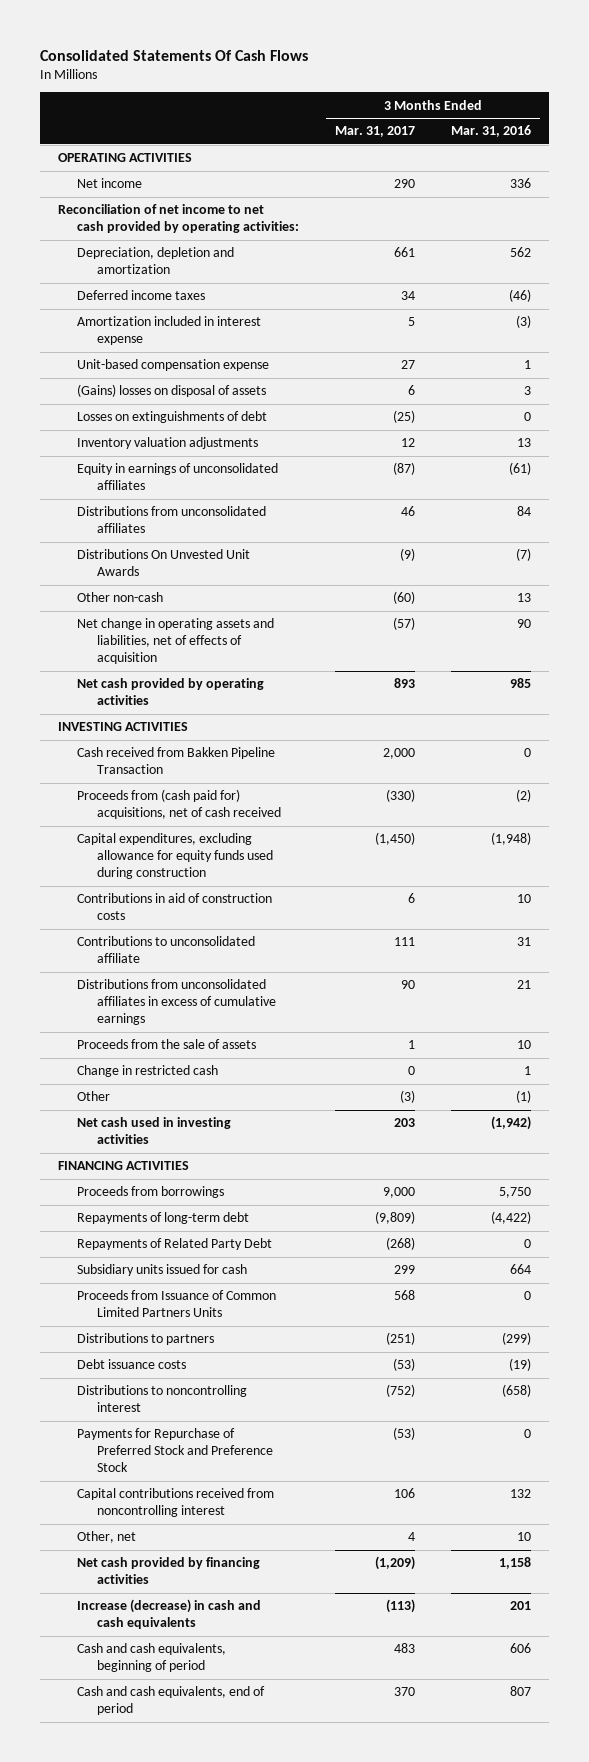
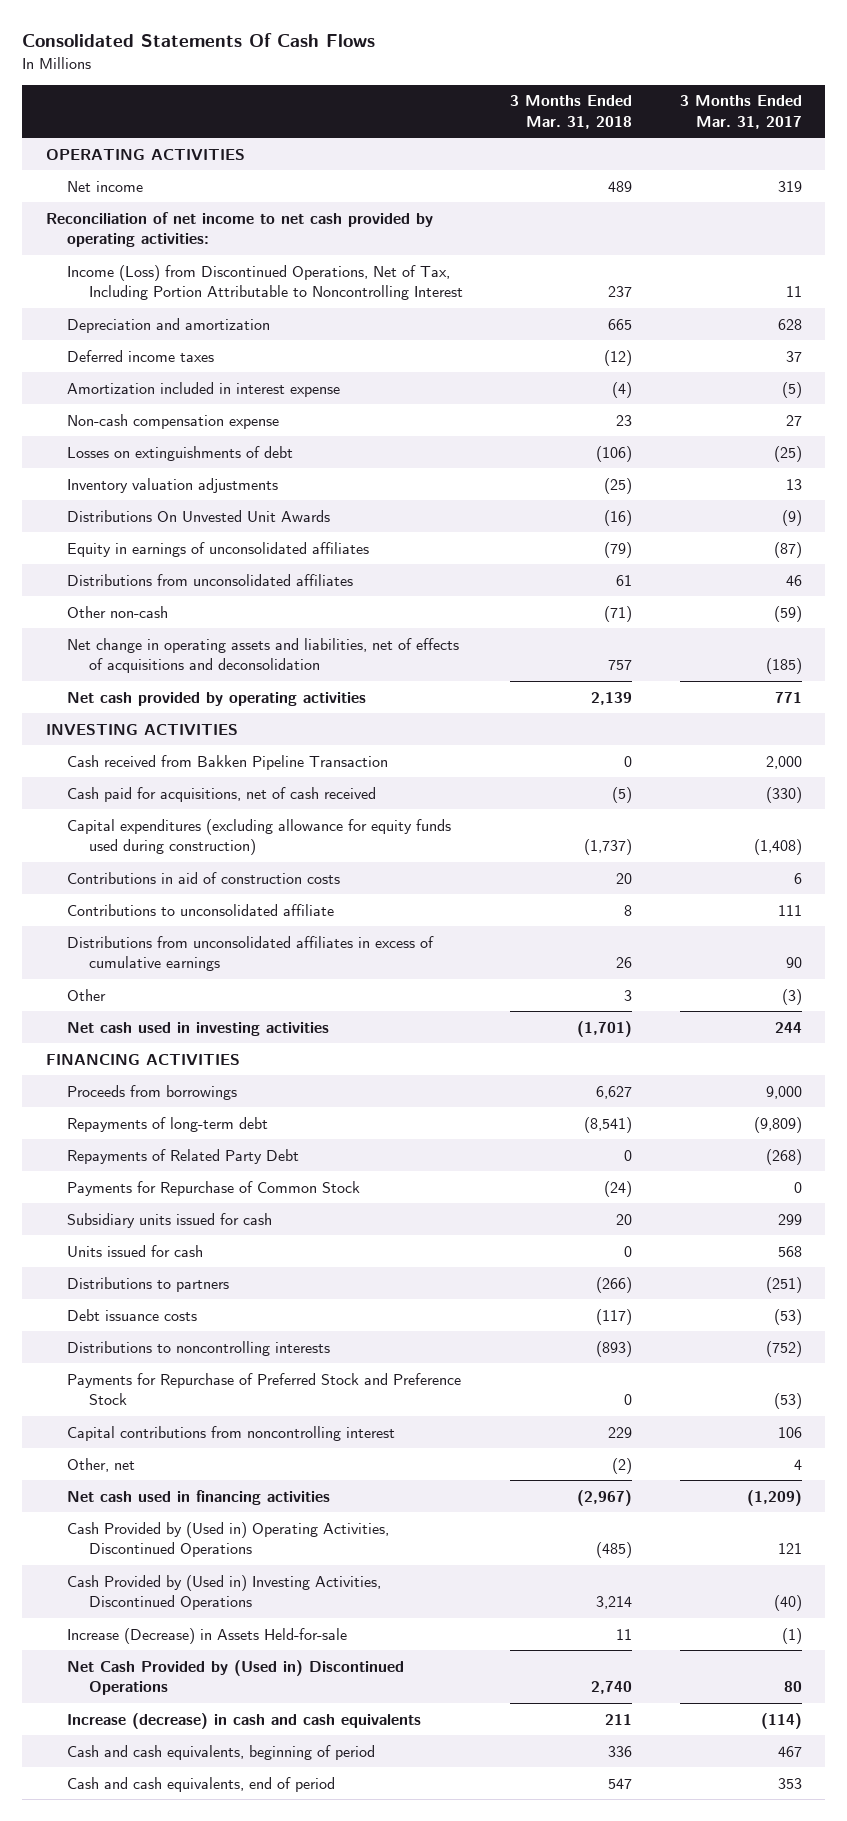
[450,125,531,138] Mar. 31, 2016 -> none
none -> [510,95,633,130] 3 Months Ended Mar. 31, 2018
[394,179,416,189] 290 -> [777,180,802,192] 319
[77,384,267,398] (Gains) losses on disposal of assets -> none
none -> [67,264,464,301] Income (Loss) from Discontinued Operations, Net of Tax, Including Portion Attributable to Noncontrolling Interest
[77,247,235,275] Depreciation, depletion and amortization -> [67,317,271,333] Depreciation and amortization
[394,247,416,258] 661 -> [777,318,802,330] 628
[401,291,416,301] 34 -> [785,350,802,362] 37
[408,317,416,327] 5 -> [781,381,802,398] (5)
[77,359,270,372] Unit-based compensation expense -> [67,413,280,429] Non-cash compensation expense
[401,438,416,448] 12 -> [785,478,802,490] 13
[77,549,251,577] Distributions On Unvested Unit Awards -> [67,509,331,522] Distributions On Unvested Unit Awards
[393,591,416,605] (60) -> [773,605,802,622] (59)
[77,618,275,665] Net change in operating assets and liabilities, net of effects of acquisition -> [67,637,460,674] Net change in operating assets and liabilities, net of effects of acquisitions and deconsolidation
[393,617,416,631] (57) -> [765,658,802,675] (185)
[394,678,416,689] 893 -> [774,691,802,703] 771
[77,789,281,820] Proceeds from (cash paid for) acquisitions, net of cash received -> [67,786,377,802] Cash paid for acquisitions, net of cash received
[77,833,273,880] Capital expenditures, excluding allowance for equity funds used during construction -> [67,818,452,856] Capital expenditures (excluding allowance for equity funds used during construction)
[375,832,416,846] (1,450) -> [753,839,802,856] (1,408)
[77,1039,257,1050] Proceeds from the sale of assets -> none
[77,1065,219,1078] Change in restricted cash -> none
[394,1118,416,1128] 203 -> [774,1021,802,1033] 244
none -> [67,1180,361,1196] Payments for Repurchase of Common Stock
[77,1290,277,1318] Proceeds from Issuance of Common Limited Partners Units -> [67,1244,204,1257] Units issued for cash
[77,1385,248,1413] Distributions to noncontrolling interest -> [67,1340,331,1356] Distributions to noncontrolling interests
[77,1488,275,1518] Capital contributions received from noncontrolling interest -> [67,1425,396,1441] Capital contributions from noncontrolling interest
[77,1557,261,1585] Net cash provided by financing activities -> [67,1489,331,1505] Net cash used in financing activities
none -> [67,1521,390,1558] Cash Provided by (Used in) Operating Activities, Discontinued Operations
none -> [67,1574,382,1611] Cash Provided by (Used in) Investing Activities, Discontinued Operations
none -> [67,1627,348,1644] Increase (Decrease) in Assets Held-for-sale
none -> [67,1659,405,1696] Net Cash Provided by (Used in) Discontinued Operations
[386,1599,416,1614] (113) -> [760,1712,802,1729] (114)
[394,1643,416,1654] 483 -> [777,1745,802,1757] 467
[394,1687,416,1697] 370 -> [777,1777,802,1789] 353

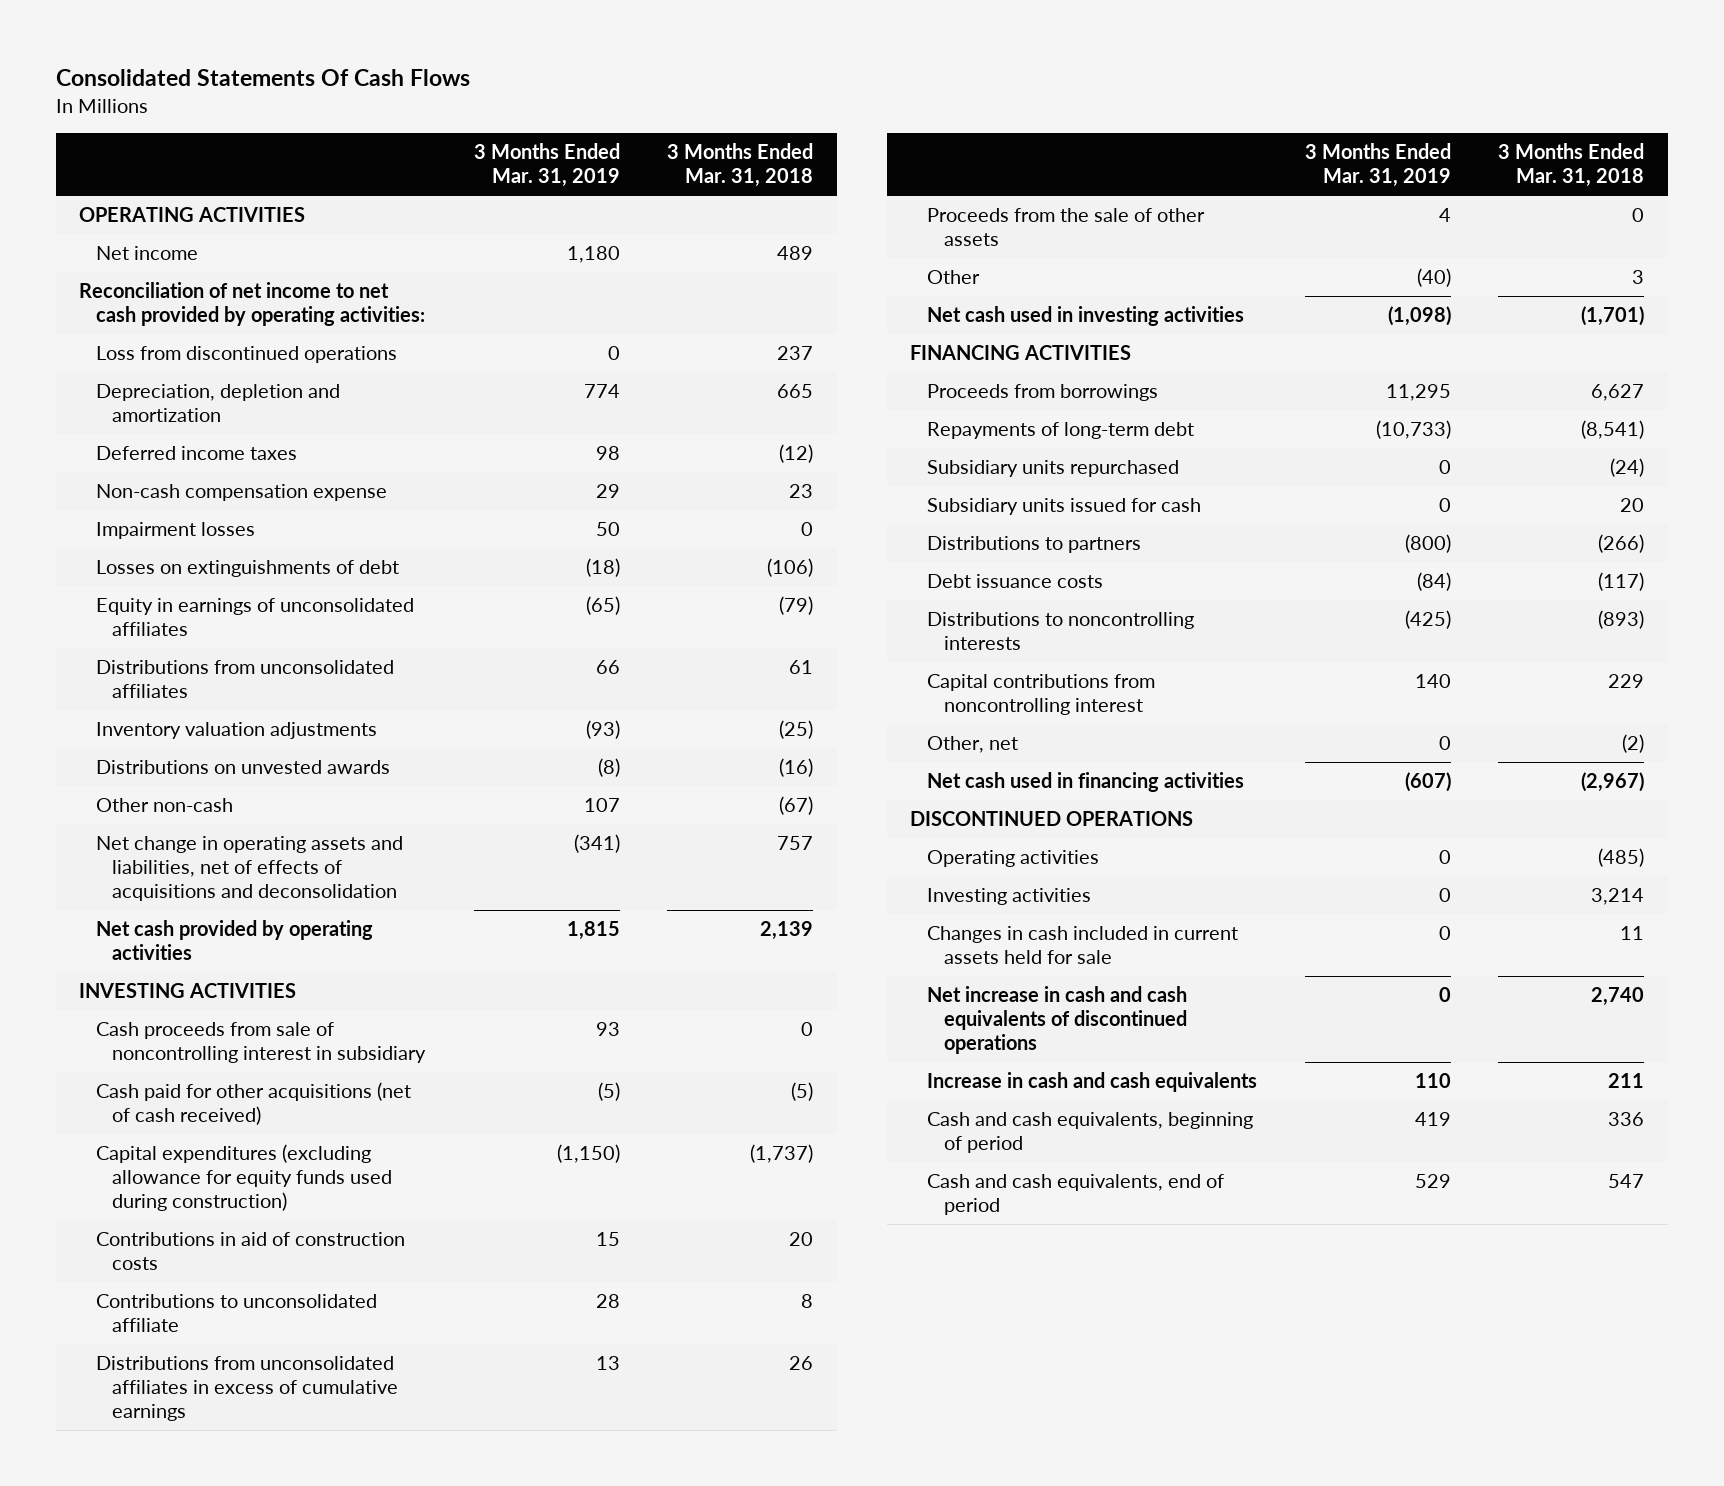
[679,95,802,130] 3 Months Ended Mar. 31, 2017 -> none
none -> [473,143,620,188] 3 Months Ended Mar. 31, 2019
[67,264,464,301] Income (Loss) from Discontinued Operations, Net of Tax, Including Portion Attributable to Noncontrolling Interest -> [95,346,397,364] Loss from discontinued operations
[67,317,271,333] Depreciation and amortization -> [95,384,340,423] Depreciation, depletion and amortization
[67,381,341,397] Amortization included in interest expense -> none
none -> [95,522,255,540] Impairment losses
[67,509,331,522] Distributions On Unvested Unit Awards -> none
[67,477,279,493] Inventory valuation adjustments -> [95,722,377,740] Inventory valuation adjustments
none -> [95,760,390,775] Distributions on unvested awards
[604,605,633,622] (71) -> [779,796,814,816] (67)
[67,754,389,770] Cash received from Bakken Pipeline Transaction -> none
none -> [95,1022,427,1064] Cash proceeds from sale of noncontrolling interest in subsidiary
[67,786,377,802] Cash paid for acquisitions, net of cash received -> [95,1082,411,1126] Cash paid for other acquisitions (net of cash received)
none -> [927,208,1206,247] Proceeds from the sale of other assets
[67,1148,300,1164] Repayments of Related Party Debt -> none
[67,1180,361,1196] Payments for Repurchase of Common Stock -> [927,460,1180,478] Subsidiary units repurchased
[67,1244,204,1257] Units issued for cash -> none
[67,1372,462,1406] Payments for Repurchase of Preferred Stock and Preference Stock -> none
none -> [910,811,1194,827] DISCONTINUED OPERATIONS
[67,1521,390,1558] Cash Provided by (Used in) Operating Activities, Discontinued Operations -> [927,850,1100,868] Operating activities
[67,1574,382,1611] Cash Provided by (Used in) Investing Activities, Discontinued Operations -> [927,888,1092,906] Investing activities
[67,1627,348,1644] Increase (Decrease) in Assets Held-for-sale -> [927,926,1239,965] Changes in cash included in current assets held for sale
[67,1659,405,1696] Net Cash Provided by (Used in) Discontinued Operations -> [927,986,1188,1054] Net increase in cash and cash equivalents of discontinued operations
[67,1712,422,1729] Increase (decrease) in cash and cash equivalents -> [927,1072,1258,1093] Increase in cash and cash equivalents

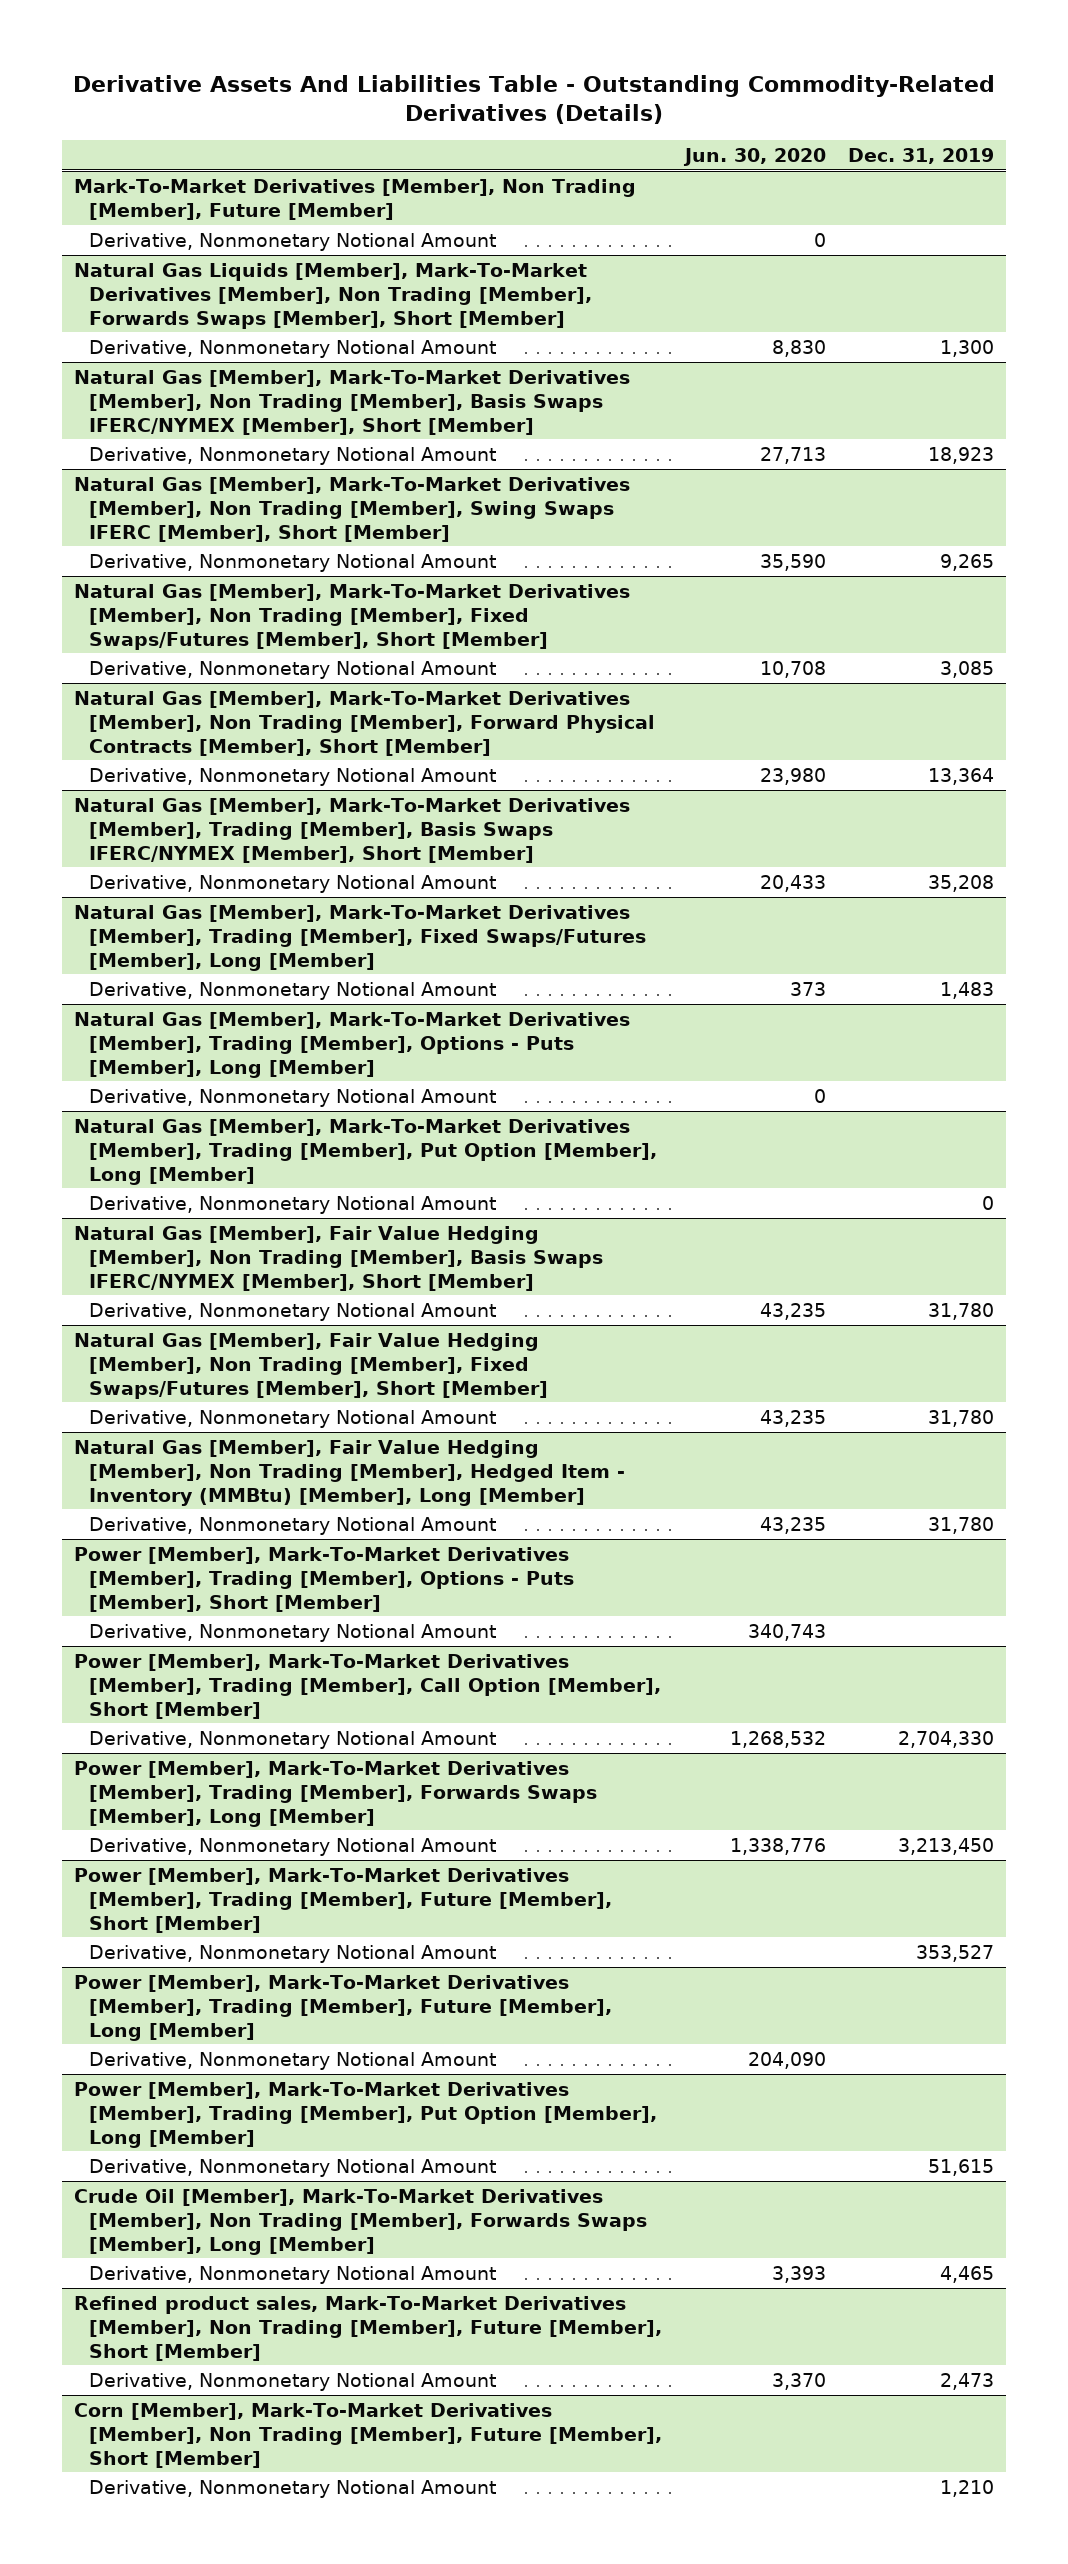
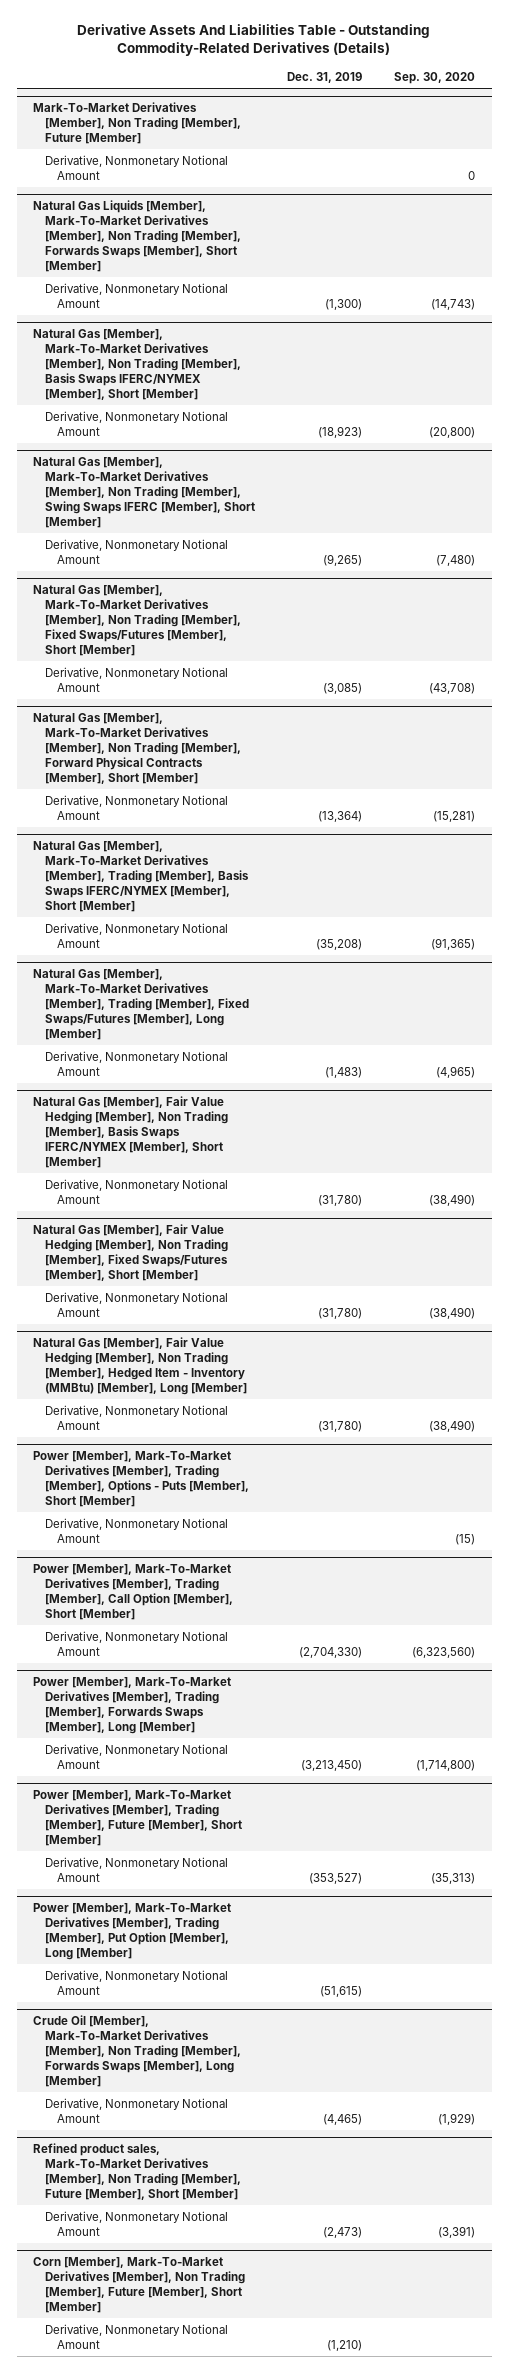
[682,147,826,166] Jun. 30, 2020 -> none
none -> [394,71,476,84] Sep. 30, 2020
[940,339,995,357] 1,300 -> [325,298,363,310] (1,300)
[928,446,995,464] 18,923 -> [318,425,363,438] (18,923)
[940,553,995,571] 9,265 -> [323,553,363,566] (9,265)
[940,660,995,678] 3,085 -> [323,682,363,694] (3,085)
[928,767,995,785] 13,364 -> [318,810,363,822] (13,364)
[928,874,995,892] 35,208 -> [316,938,363,950] (35,208)
[73,1011,630,1078] Natural Gas [Member], Mark-To-Market Derivatives [Member], Trading [Member], Options - Puts [Member], Long [Member] -> none
[88,1088,496,1107] Derivative, Nonmonetary Notional Amount -> none
[73,1118,657,1185] Natural Gas [Member], Mark-To-Market Derivatives [Member], Trading [Member], Put Option [Member], Long [Member] -> none
[88,1195,496,1214] Derivative, Nonmonetary Notional Amount -> none
[940,981,995,999] 1,483 -> [325,1066,363,1078] (1,483)
[928,1302,995,1320] 31,780 -> [318,1194,363,1206] (31,780)
[928,1409,995,1427] 31,780 -> [318,1307,363,1319] (31,780)
[928,1516,995,1534] 31,780 -> [318,1420,363,1432] (31,780)
[898,1730,995,1748] 2,704,330 -> [299,1646,363,1658] (2,704,330)
[898,1837,995,1855] 3,213,450 -> [301,1759,363,1771] (3,213,450)
[73,1974,612,2041] Power [Member], Mark-To-Market Derivatives [Member], Trading [Member], Future [Member], Long [Member] -> none
[88,2051,496,2070] Derivative, Nonmonetary Notional Amount -> none
[916,1944,995,1962] 353,527 -> [309,1872,363,1884] (353,527)
[928,2158,995,2176] 51,615 -> [320,1985,363,1997] (51,615)
[940,2265,995,2283] 4,465 -> [323,2113,363,2125] (4,465)
[940,2372,995,2390] 2,473 -> [323,2226,363,2238] (2,473)
[940,2479,995,2497] 1,210 -> [327,2339,363,2351] (1,210)

